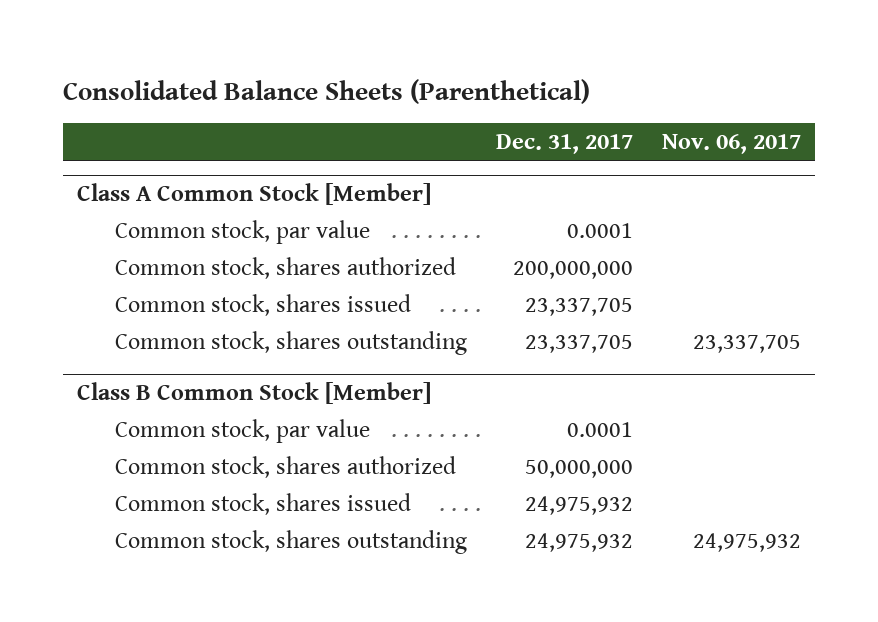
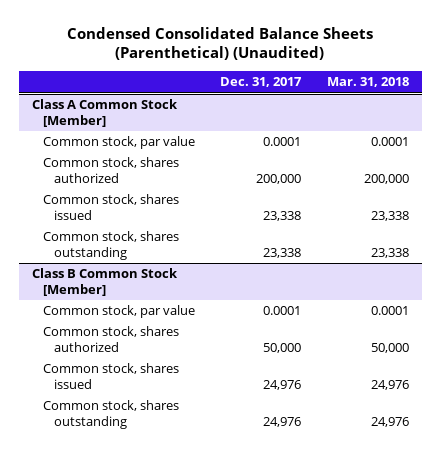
[62,78,590,104] Consolidated Balance Sheets (Parenthetical) -> [67,26,374,61] Condensed Consolidated Balance Sheets (Parenthetical) (Unaudited)
[661,134,801,155] Nov. 06, 2017 -> none
none -> [327,77,410,88] Mar. 31, 2018
[512,260,633,279] 200,000,000 -> [256,173,302,184] 200,000
[524,297,633,316] 23,337,705 -> [263,210,302,221] 23,338
[524,334,633,353] 23,337,705 -> [263,247,302,258] 23,338
[524,459,633,478] 50,000,000 -> [263,342,302,353] 50,000
[524,495,633,515] 24,975,932 -> [263,379,302,390] 24,976
[524,532,633,552] 24,975,932 -> [263,416,302,427] 24,976

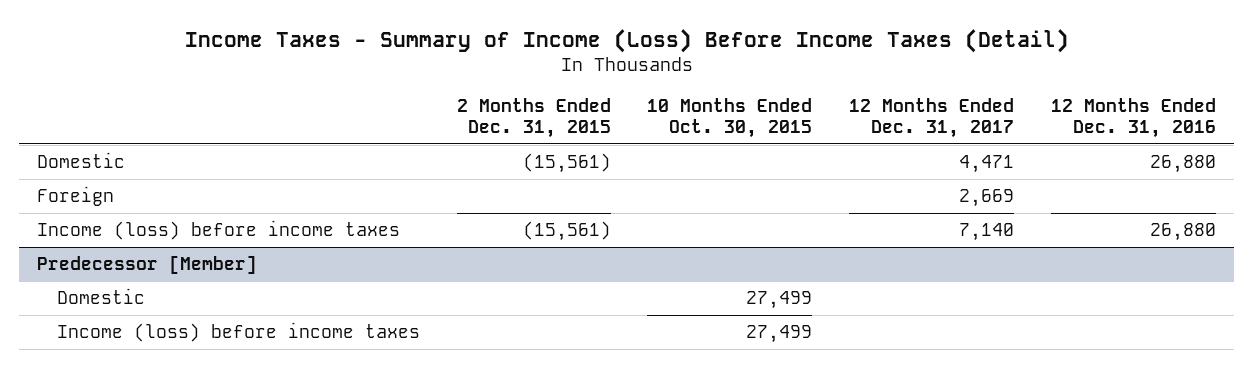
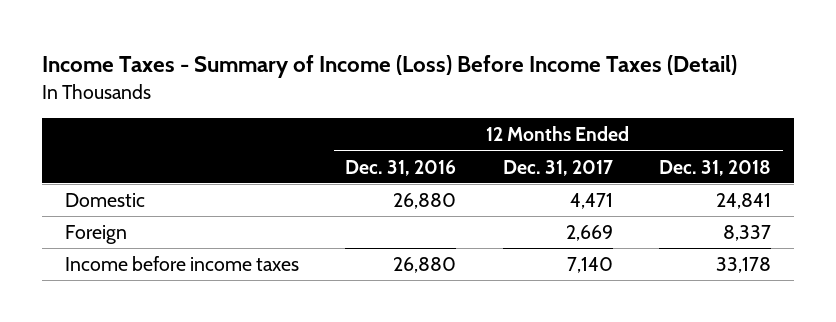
[456,97,611,139] 2 Months Ended Dec. 31, 2015 -> none
[647,97,813,139] 10 Months Ended Oct. 30, 2015 -> none
none -> [659,159,772,176] Dec. 31, 2018
[37,255,258,275] Predecessor [Member] -> none
[56,288,145,305] Domestic -> none
[56,322,420,343] Income (loss) before income taxes -> none
[37,220,401,241] Income (loss) before income taxes -> [65,256,300,272] Income before income taxes

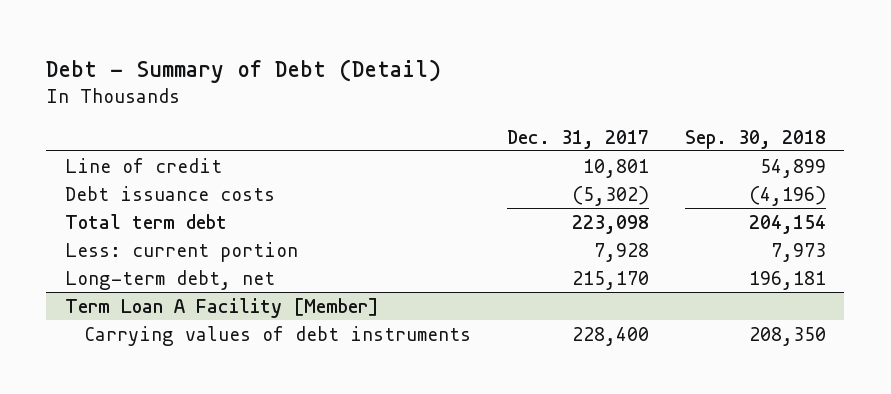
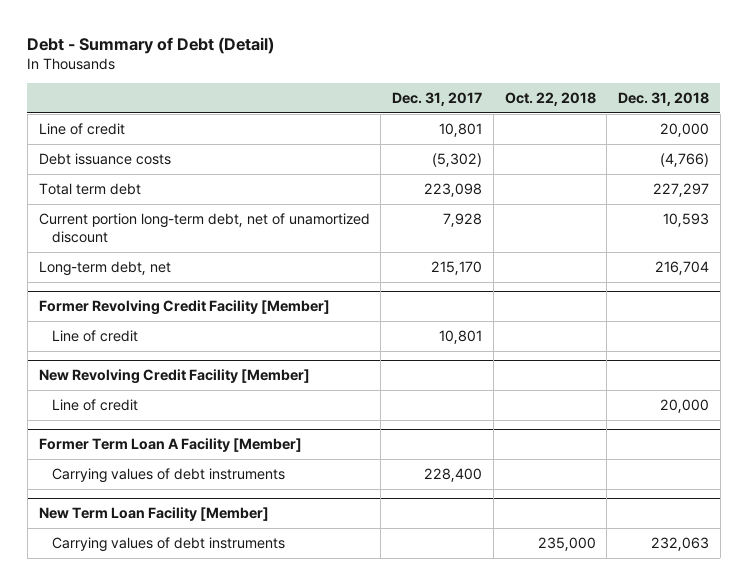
[685,129,827,149] Sep. 30, 2018 -> none
none -> [504,92,596,107] Oct. 22, 2018
none -> [618,92,710,107] Dec. 31, 2018
[64,241,298,262] Less: current portion -> [38,212,370,244] Current portion long-term debt, net of unamortized discount
none -> [38,300,330,316] Former Revolving Credit Facility [Member]
none -> [51,329,138,342] Line of credit
none -> [38,369,310,385] New Revolving Credit Facility [Member]
none -> [51,398,138,411] Line of credit
[64,297,379,318] Term Loan A Facility [Member] -> [38,438,302,453] Former Term Loan A Facility [Member]
none -> [38,507,269,522] New Term Loan Facility [Member]
none -> [51,536,285,552] Carrying values of debt instruments

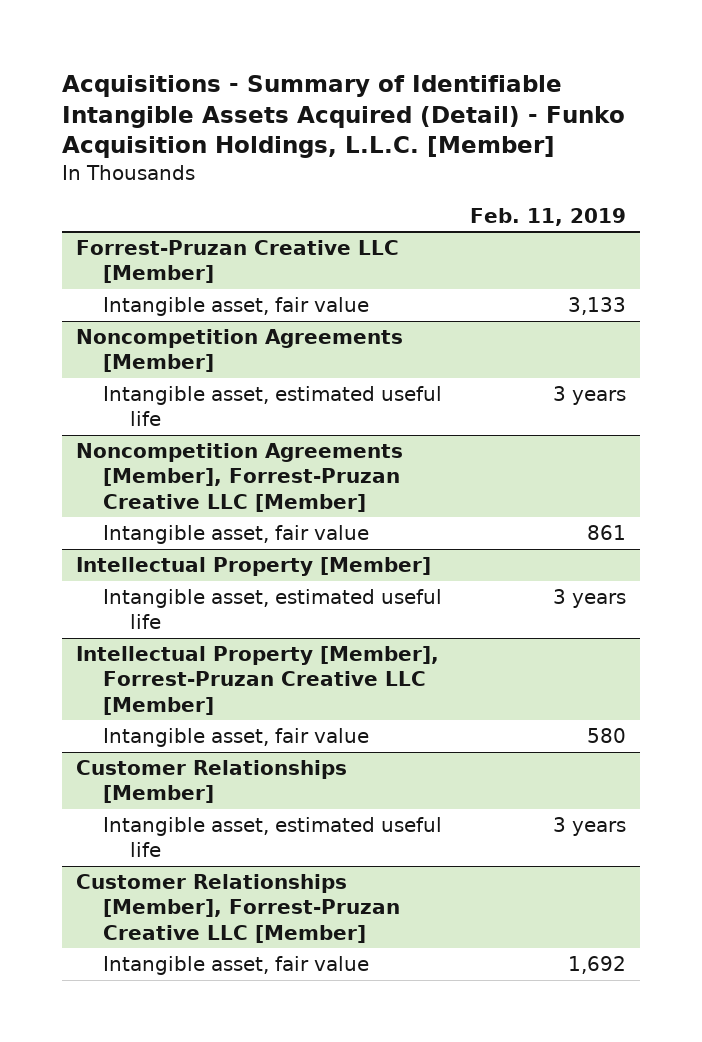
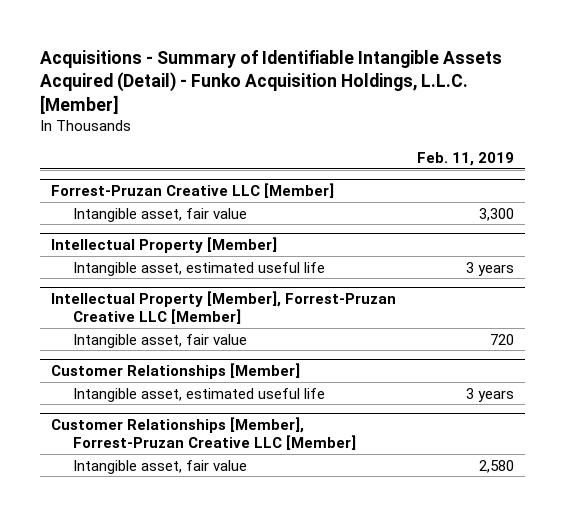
[75,328,403,373] Noncompetition Agreements [Member] -> none
[102,385,442,427] Intangible asset, estimated useful life -> none
[75,442,403,512] Noncompetition Agreements [Member], Forrest-Pruzan Creative LLC [Member] -> none
[102,524,369,544] Intangible asset, fair value -> none
[567,296,626,315] 3,133 -> [479,207,515,221] 3,300
[586,727,626,743] 580 -> [490,333,515,345] 720
[567,955,626,974] 1,692 -> [479,459,515,473] 2,580

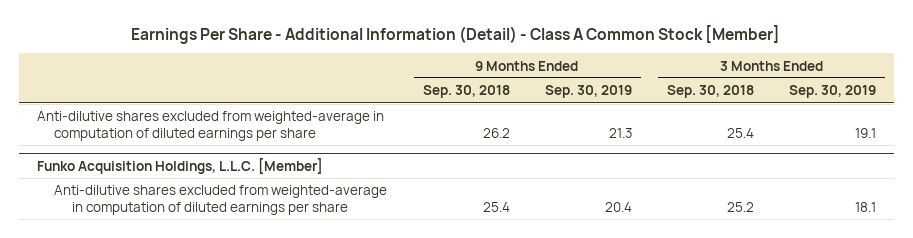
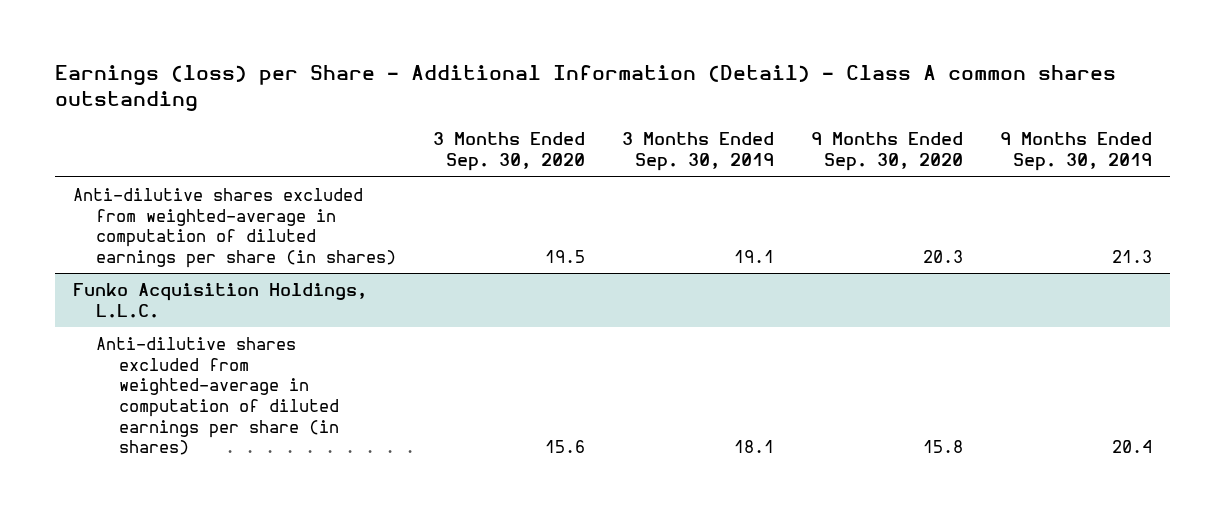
[131,24,781,44] Earnings Per Share - Additional Information (Detail) - Class A Common Stock [Member] -> [54,65,1116,111] Earnings (loss) per Share - Additional Information (Detail) - Class A common shares outstanding
[422,85,510,99] Sep. 30, 2018 -> none
[666,85,754,99] Sep. 30, 2018 -> none
none -> [433,132,586,172] 3 Months Ended Sep. 30, 2020
none -> [811,132,964,172] 9 Months Ended Sep. 30, 2020
[36,111,384,141] Anti-dilutive shares excluded from weighted-average in computation of diluted earnings per share -> [73,188,397,268] Anti-dilutive shares excluded from weighted-average in computation of diluted earnings per share (in shares)
[36,157,323,174] Funko Acquisition Holdings, L.L.C. [Member] -> [73,283,368,318] Funko Acquisition Holdings, L.L.C.
[54,185,388,215] Anti-dilutive shares excluded from weighted-average in computation of diluted earnings per share -> [96,337,339,456] Anti-dilutive shares excluded from weighted-average in computation of diluted earnings per share (in shares)

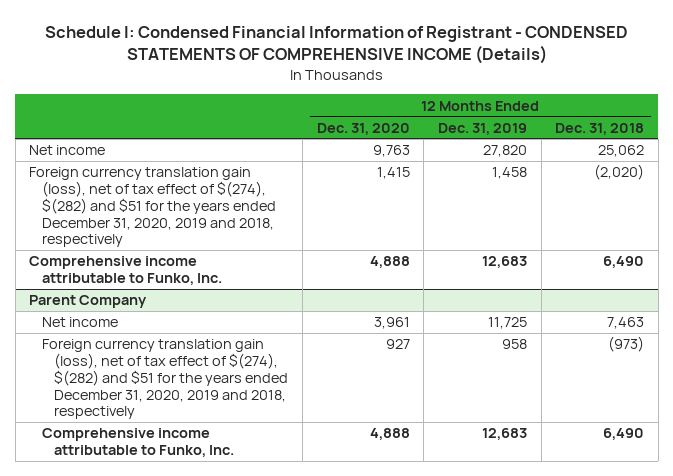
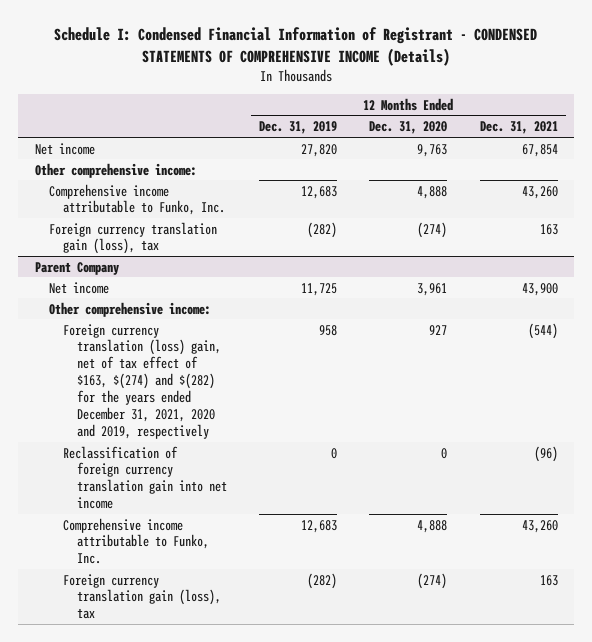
[555,122,645,135] Dec. 31, 2018 -> none
none -> [479,121,558,135] Dec. 31, 2021
[29,167,276,248] Foreign currency translation gain (loss), net of tax effect of $(274), $(282) and $51 for the years ended December 31, 2020, 2019 and 2018, respectively -> none
none -> [34,162,197,178] Other comprehensive income:
none -> [48,221,217,255] Foreign currency translation gain (loss), tax
none -> [48,301,211,317] Other comprehensive income:
[41,339,289,420] Foreign currency translation gain (loss), net of tax effect of $(274), $(282) and $51 for the years ended December 31, 2020, 2019 and 2018, respectively -> [62,323,221,439] Foreign currency translation (loss) gain, net of tax effect of $163, $(274) and $(282) for the years ended December 31, 2021, 2020 and 2019, respectively
none -> [62,445,227,510] Reclassification of foreign currency translation gain into net income
none -> [62,573,221,620] Foreign currency translation gain (loss), tax

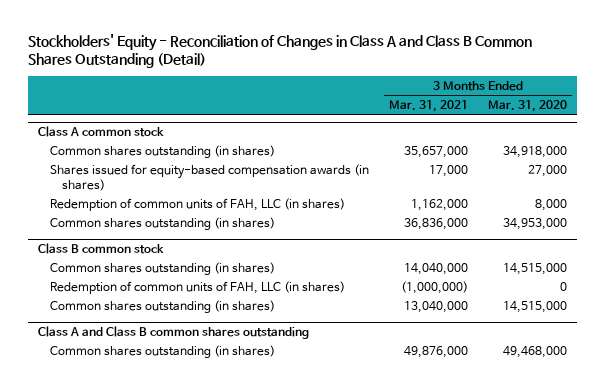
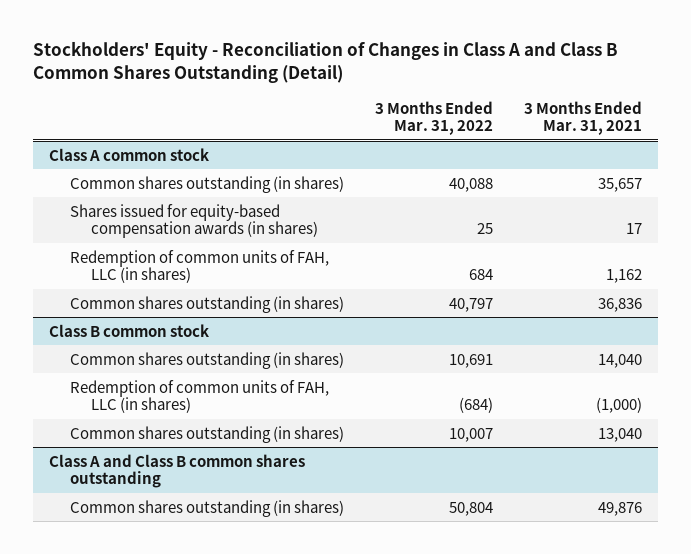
[488,99,568,112] Mar. 31, 2020 -> none
none -> [375,100,494,135] 3 Months Ended Mar. 31, 2022
[403,145,468,158] 35,657,000 -> [598,177,643,192] 35,657
[428,164,468,177] 17,000 -> [626,222,643,234] 17
[410,198,468,211] 1,162,000 -> [606,268,643,283] 1,162
[403,217,468,230] 36,836,000 -> [598,297,643,312] 36,836
[403,262,468,275] 14,040,000 -> [598,353,643,368] 14,040
[400,280,468,294] (1,000,000) -> [596,396,643,413] (1,000)
[403,300,468,313] 13,040,000 -> [598,427,643,442] 13,040
[403,345,468,358] 49,876,000 -> [598,501,643,516] 49,876

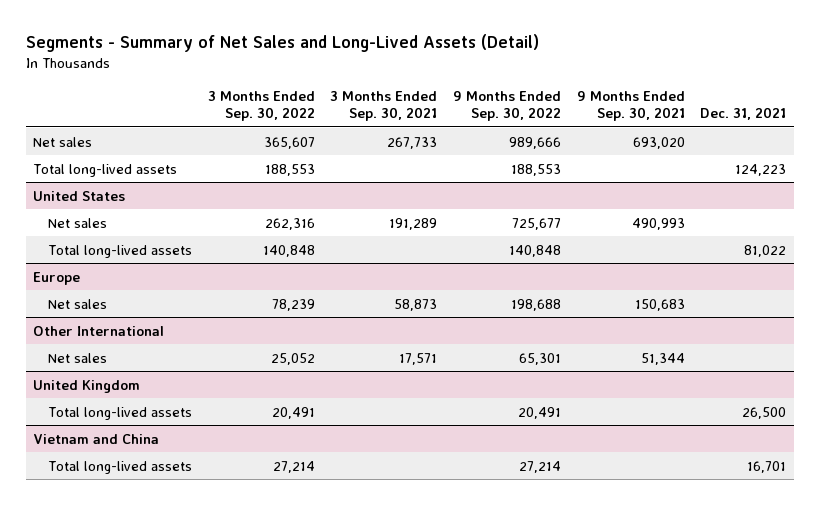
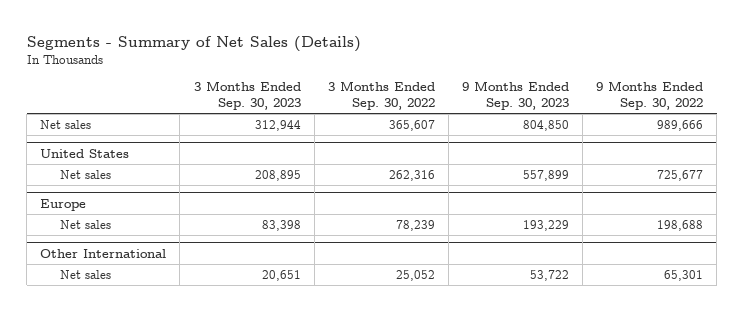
[25,34,539,53] Segments - Summary of Net Sales and Long-Lived Assets (Detail) -> [26,35,361,52] Segments - Summary of Net Sales (Details)
[330,91,438,122] 3 Months Ended Sep. 30, 2021 -> none
[576,91,685,122] 9 Months Ended Sep. 30, 2021 -> none
[700,107,787,121] Dec. 31, 2021 -> none
none -> [193,81,301,111] 3 Months Ended Sep. 30, 2023
none -> [462,81,570,111] 9 Months Ended Sep. 30, 2023
[33,163,178,177] Total long-lived assets -> none
[47,244,192,258] Total long-lived assets -> none
[33,379,141,393] United Kingdom -> none
[47,406,192,420] Total long-lived assets -> none
[33,433,160,444] Vietnam and China -> none
[47,460,192,474] Total long-lived assets -> none

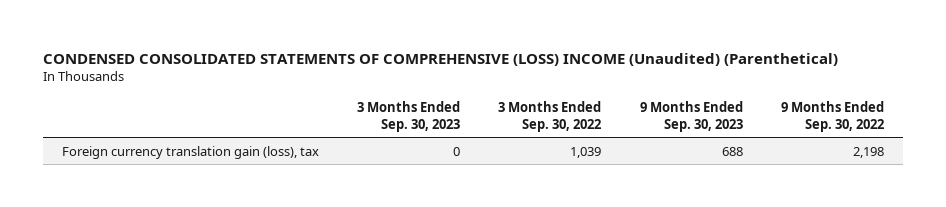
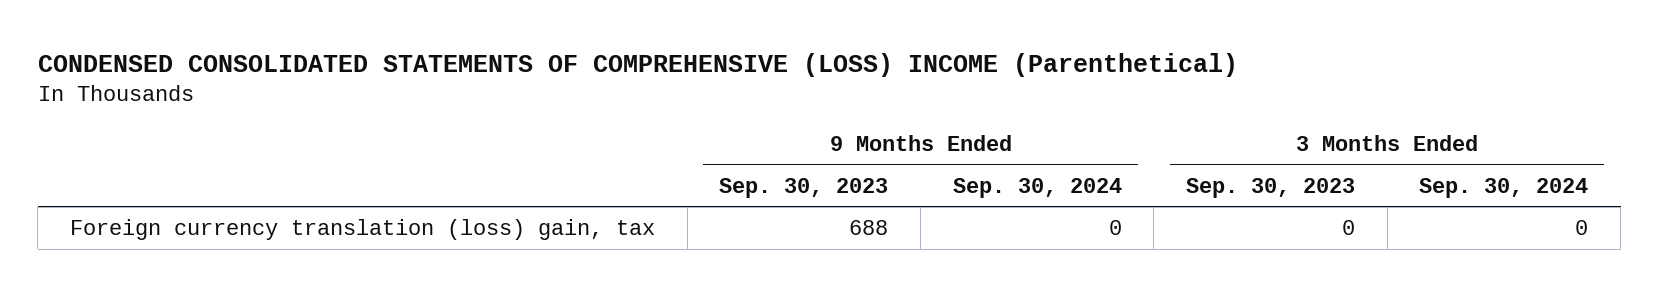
[43,52,839,66] CONDENSED CONSOLIDATED STATEMENTS OF COMPREHENSIVE (LOSS) INCOME (Unaudited) (Parenthetical) -> [37,52,1238,77] CONDENSED CONSOLIDATED STATEMENTS OF COMPREHENSIVE (LOSS) INCOME (Parenthetical)
[498,101,602,132] 3 Months Ended Sep. 30, 2022 -> none
[780,101,884,132] 9 Months Ended Sep. 30, 2022 -> none
none -> [952,177,1122,198] Sep. 30, 2024
none -> [1419,177,1589,198] Sep. 30, 2024
[62,145,320,159] Foreign currency translation gain (loss), tax -> [70,219,656,241] Foreign currency translation (loss) gain, tax

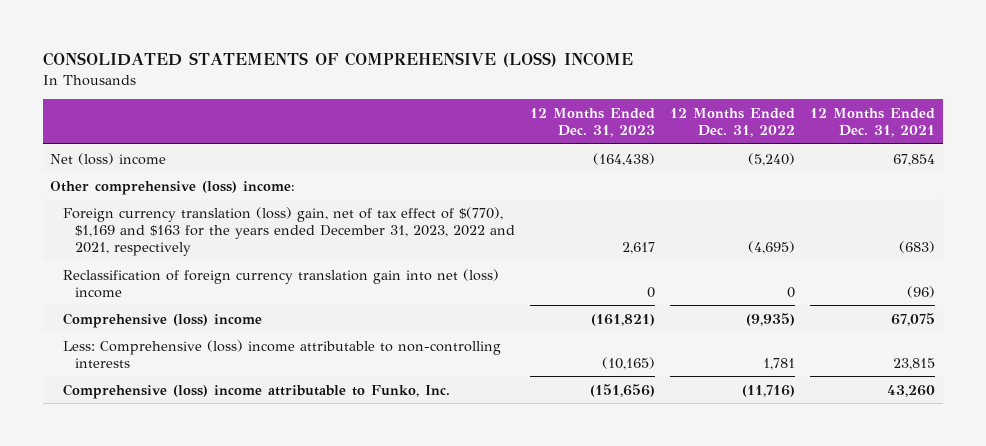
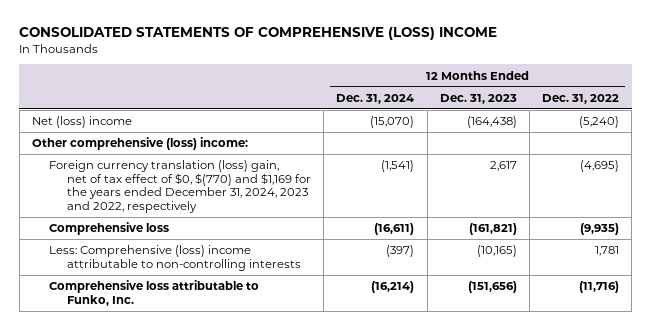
[810,107,936,138] 12 Months Ended Dec. 31, 2021 -> none
none -> [336,93,415,104] Dec. 31, 2024
[62,268,499,298] Reclassification of foreign currency translation gain into net (loss) income -> none
[62,206,515,257] Foreign currency translation (loss) gain, net of tax effect of $(770), $1,169 and $163 for the years ended December 31, 2023, 2022 and 2021, respectively -> [49,160,312,213] Foreign currency translation (loss) gain, net of tax effect of $0, $(770) and $1,169 for the years ended December 31, 2024, 2023 and 2022, respectively
[62,312,262,328] Comprehensive (loss) income -> [49,222,170,236] Comprehensive loss
[62,383,450,399] Comprehensive (loss) income attributable to Funko, Inc. -> [49,280,260,306] Comprehensive loss attributable to Funko, Inc.

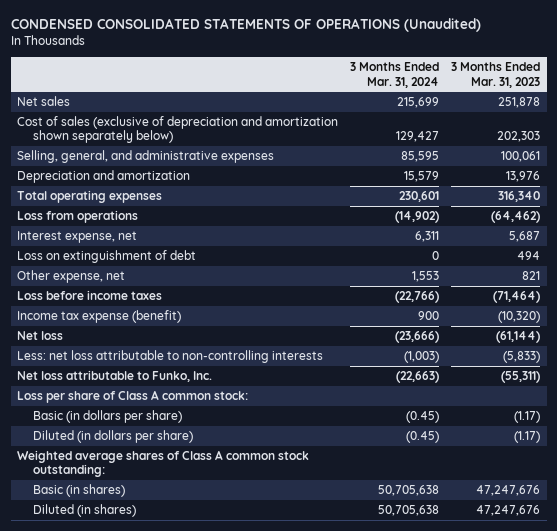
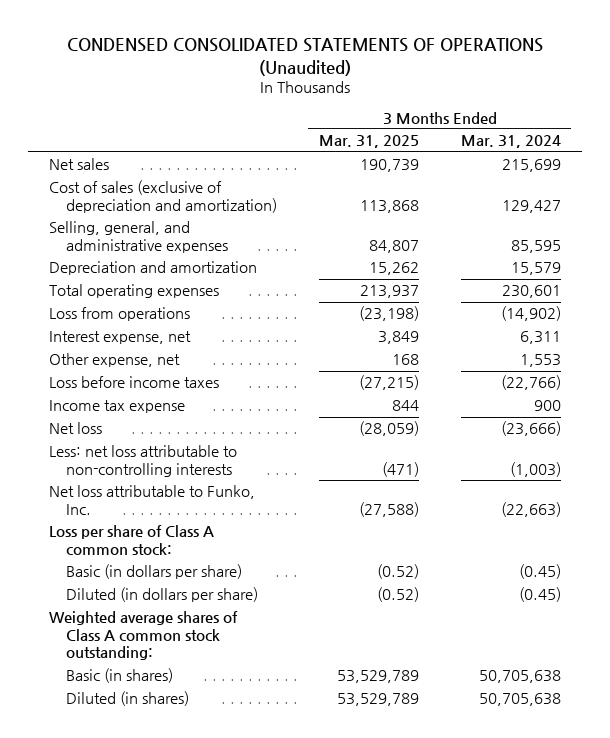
[451,62,541,88] 3 Months Ended Mar. 31, 2023 -> none
none -> [318,135,419,149] Mar. 31, 2025
[16,116,338,144] Cost of sales (exclusive of depreciation and amortization shown separately below) -> [49,180,277,213] Cost of sales (exclusive of depreciation and amortization)
[16,250,196,264] Loss on extinguishment of debt -> none
[16,310,181,324] Income tax expense (benefit) -> [49,400,186,414] Income tax expense

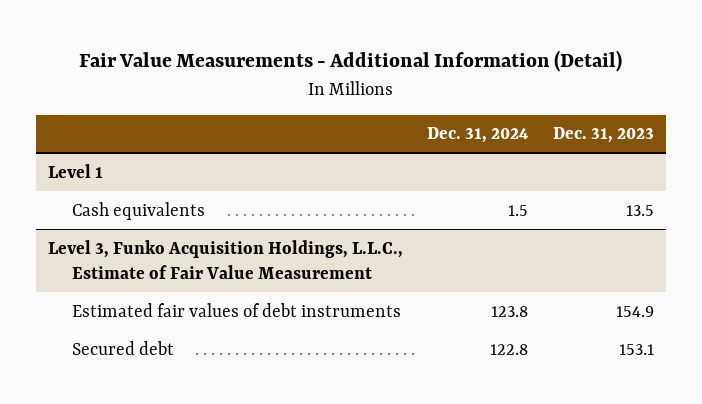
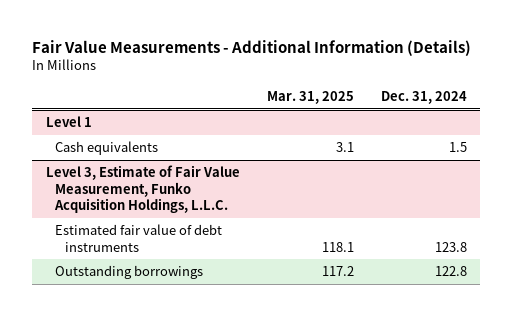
[78,50,622,73] Fair Value Measurements - Additional Information (Detail) -> [32,39,472,56] Fair Value Measurements - Additional Information (Details)
[552,127,654,144] Dec. 31, 2023 -> none
none -> [266,90,354,104] Mar. 31, 2025
[48,239,404,280] Level 3, Funko Acquisition Holdings, L.L.C., Estimate of Fair Value Measurement -> [45,165,240,213] Level 3, Estimate of Fair Value Measurement, Funko Acquisition Holdings, L.L.C.
[71,302,401,317] Estimated fair values of debt instruments -> [55,224,223,252] Estimated fair value of debt instruments
[71,340,174,355] Secured debt -> [55,265,204,280] Outstanding borrowings

